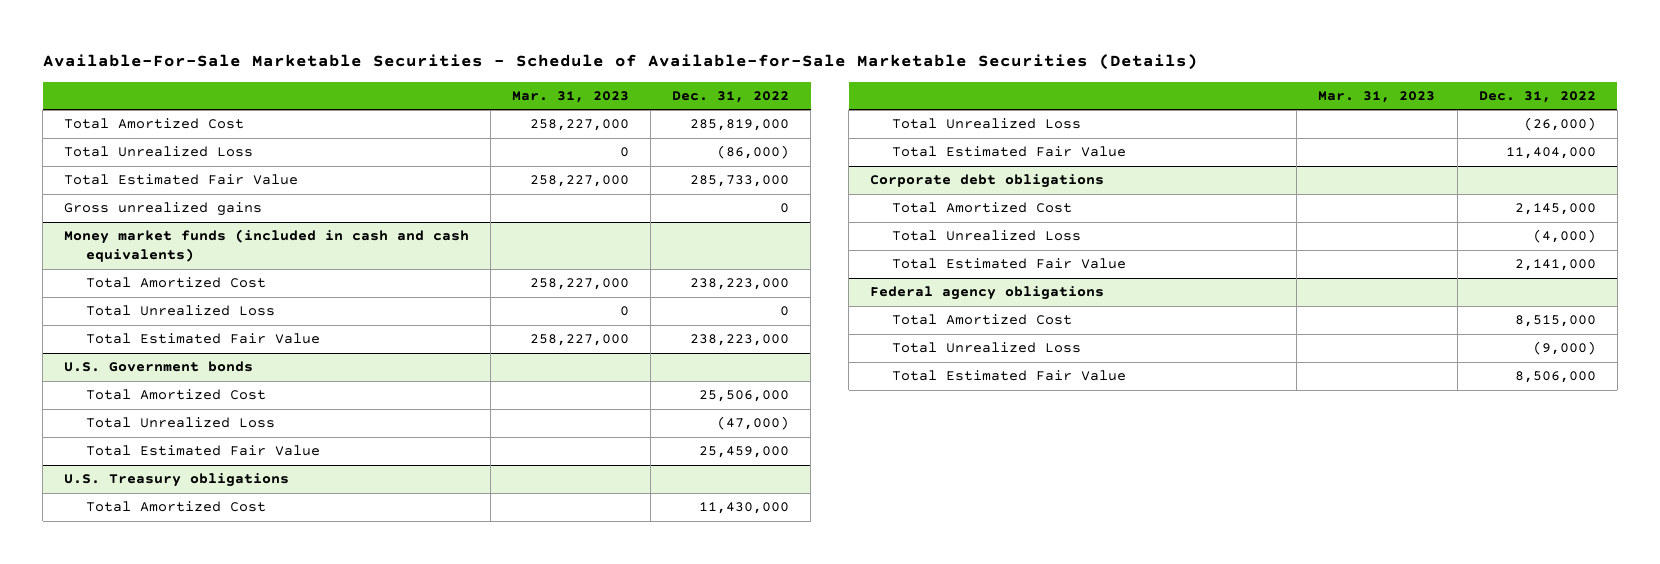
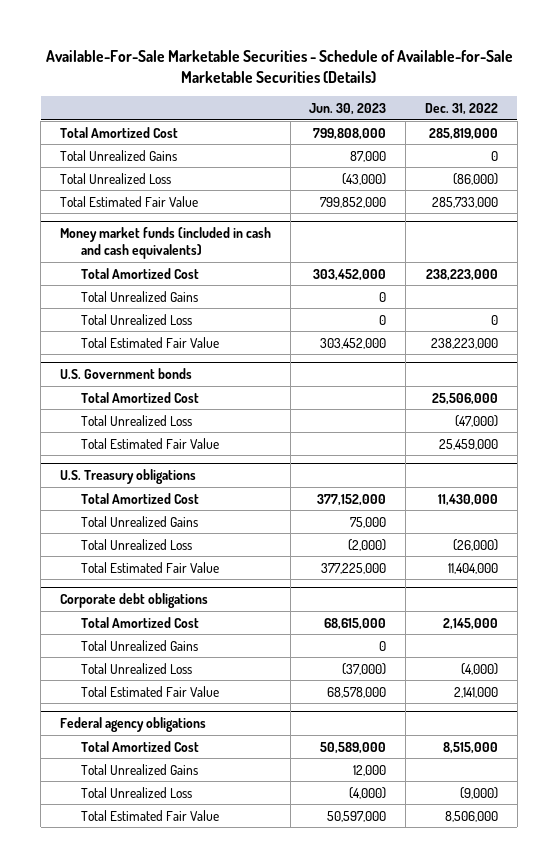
[512,90,630,103] Mar. 31, 2023 -> none
none -> [309,103,387,116] Jun. 30, 2023
none -> [59,149,177,161] Total Unrealized Gains
[64,202,263,217] Gross unrealized gains -> none
none -> [81,290,199,302] Total Unrealized Gains
none -> [81,515,199,527] Total Unrealized Gains
none -> [81,639,199,651] Total Unrealized Gains
none -> [81,763,199,775] Total Unrealized Gains

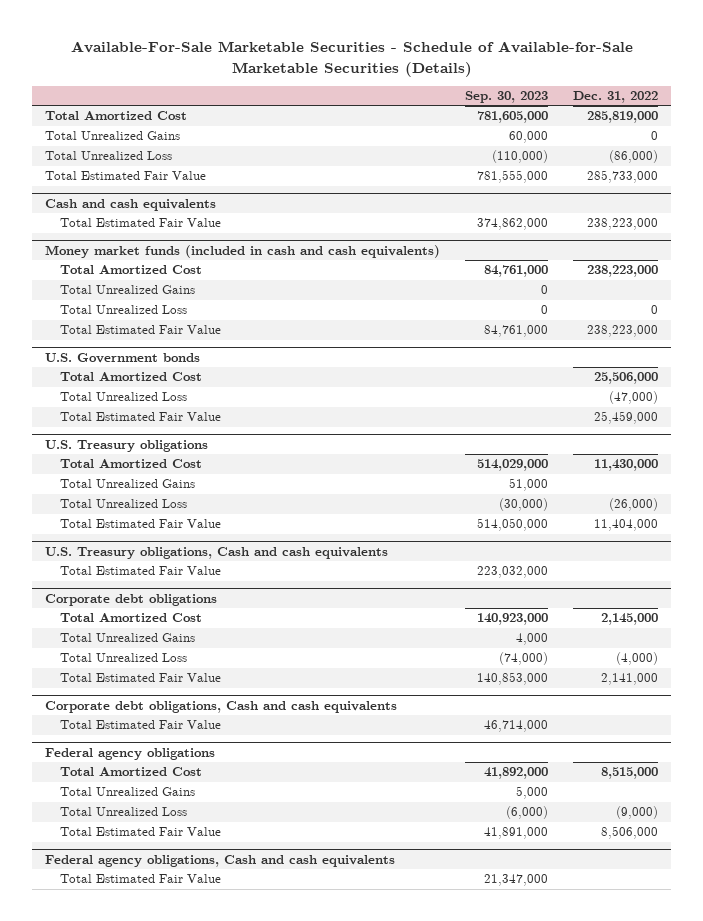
[309,103,387,116] Jun. 30, 2023 -> none
none -> [465,91,549,104] Sep. 30, 2023
none -> [44,199,216,212] Cash and cash equivalents
none -> [59,218,221,228] Total Estimated Fair Value
none -> [44,547,388,560] U.S. Treasury obligations, Cash and cash equivalents
none -> [59,566,221,576] Total Estimated Fair Value
none -> [44,701,397,714] Corporate debt obligations, Cash and cash equivalents
none -> [59,720,221,730] Total Estimated Fair Value
none -> [44,855,395,868] Federal agency obligations, Cash and cash equivalents
none -> [59,874,221,884] Total Estimated Fair Value

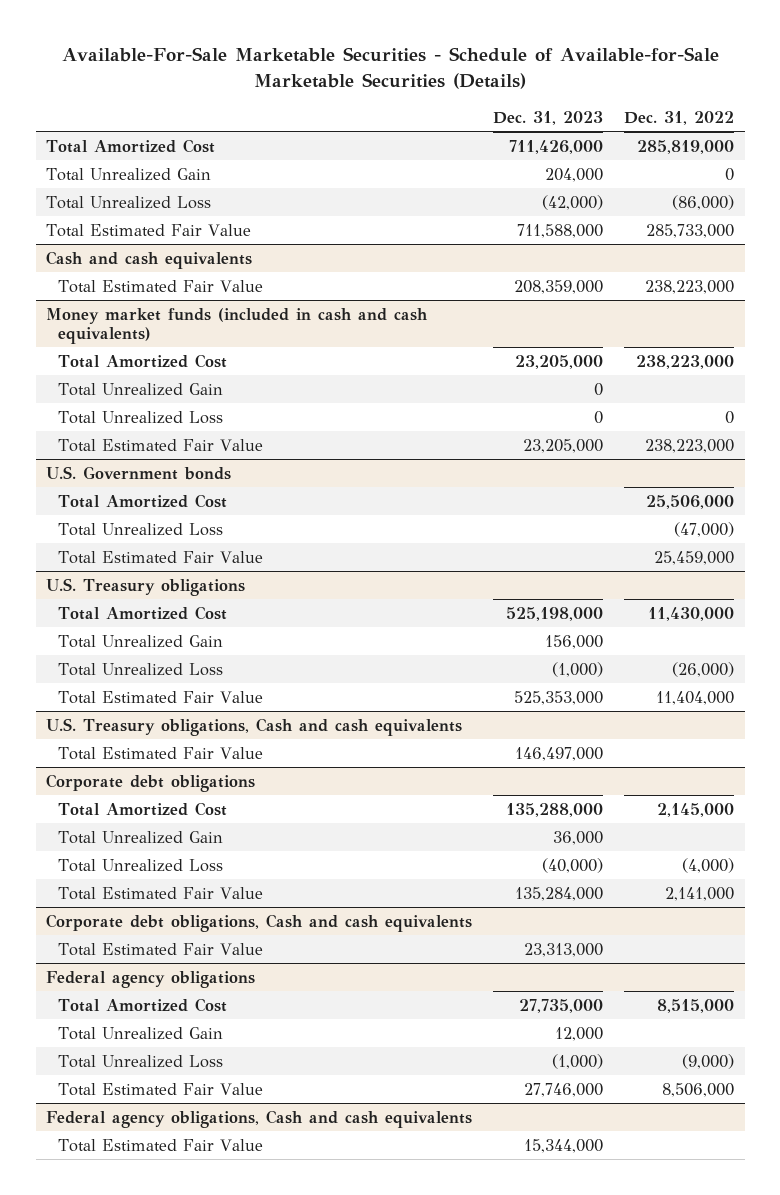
[465,91,549,104] Sep. 30, 2023 -> none
none -> [493,110,604,125] Dec. 31, 2023
[44,131,180,141] Total Unrealized Gains -> [46,167,212,181] Total Unrealized Gain
[59,285,195,295] Total Unrealized Gains -> [57,382,223,396] Total Unrealized Gain
[59,479,195,489] Total Unrealized Gains -> [57,634,223,648] Total Unrealized Gain
[59,633,195,643] Total Unrealized Gains -> [57,830,223,844] Total Unrealized Gain
[59,787,195,797] Total Unrealized Gains -> [57,1026,223,1040] Total Unrealized Gain

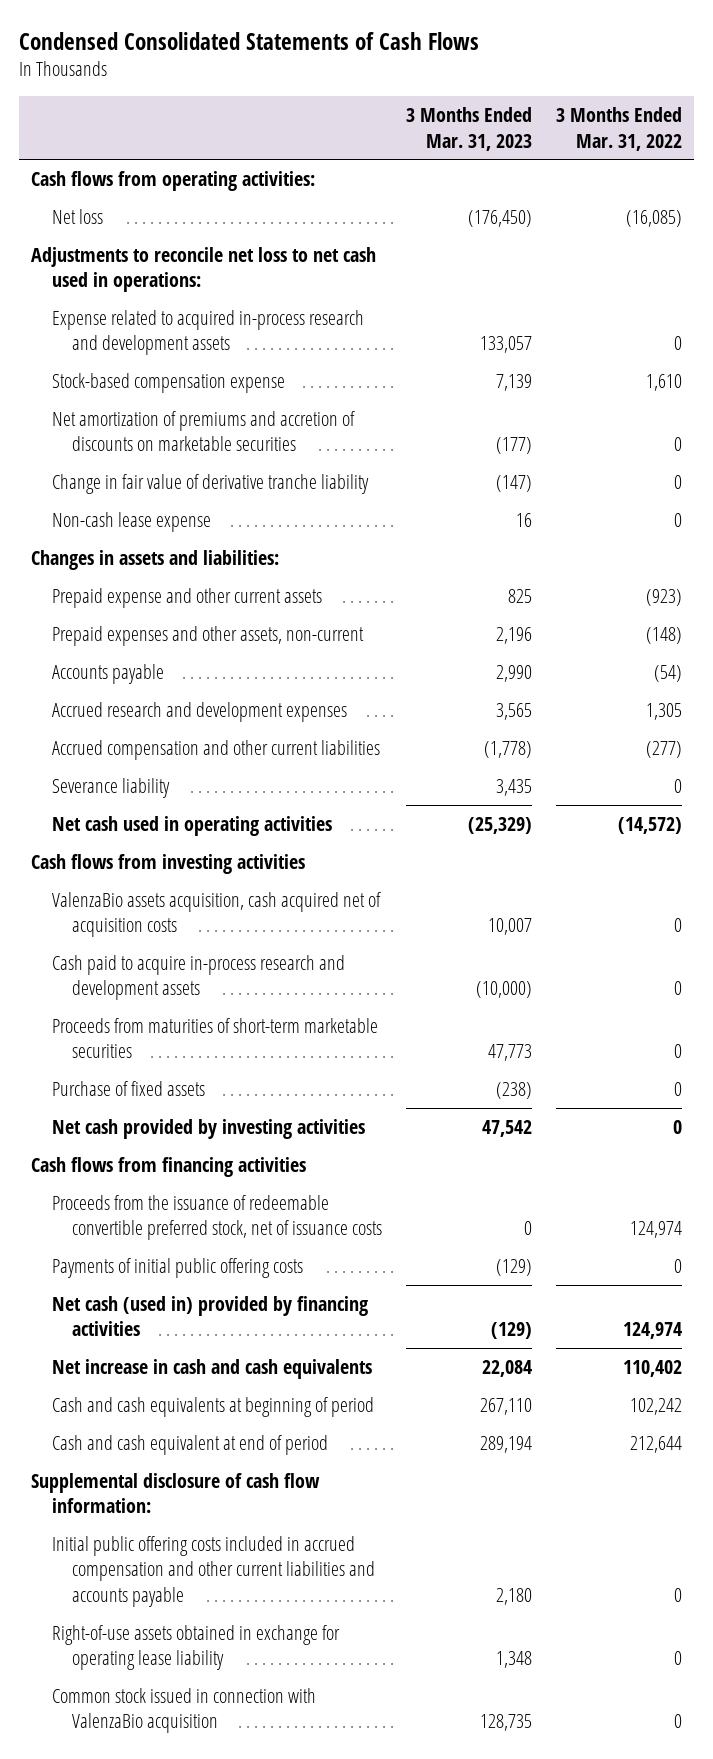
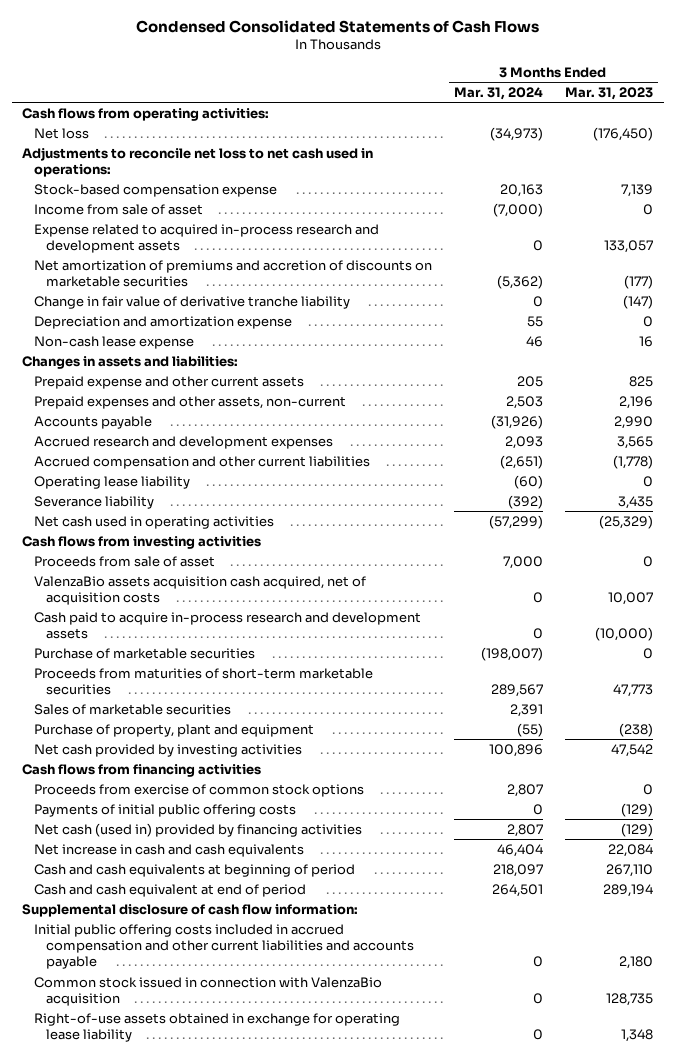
[556,107,683,151] 3 Months Ended Mar. 31, 2022 -> none
none -> [453,86,543,100] Mar. 31, 2024
none -> [34,203,204,215] Income from sale of asset
[51,309,364,356] Expense related to acquired in-process research and development assets -> [34,223,380,254] Expense related to acquired in-process research and development assets
none -> [34,315,293,329] Depreciation and amortization expense
none -> [34,475,191,489] Operating lease liability
none -> [34,555,216,567] Proceeds from sale of asset
[51,891,381,938] ValenzaBio assets acquisition, cash acquired net of acquisition costs -> [34,575,367,606] ValenzaBio assets acquisition cash acquired, net of acquisition costs
none -> [34,647,256,659] Purchase of marketable securities
none -> [34,703,232,715] Sales of marketable securities
[51,1080,205,1096] Purchase of fixed assets -> [34,723,315,737] Purchase of property, plant and equipment
[51,1194,383,1241] Proceeds from the issuance of redeemable convertible preferred stock, net of issuance costs -> none
none -> [34,783,365,797] Proceeds from exercise of common stock options
[51,1624,340,1671] Right-of-use assets obtained in exchange for operating lease liability -> [34,1012,401,1043] Right-of-use assets obtained in exchange for operating lease liability

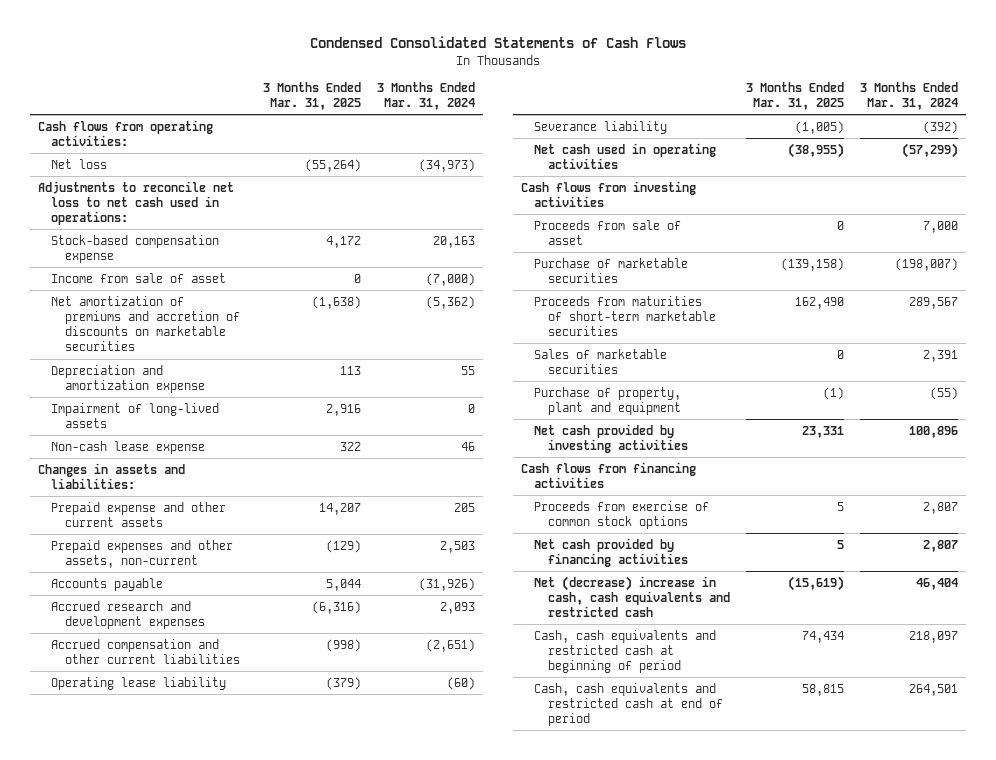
[564,86,653,100] Mar. 31, 2023 -> none
none -> [262,82,361,111] 3 Months Ended Mar. 31, 2025
[34,223,380,254] Expense related to acquired in-process research and development assets -> none
[34,295,351,309] Change in fair value of derivative tranche liability -> none
none -> [51,402,220,428] Impairment of long-lived assets
[34,575,367,606] ValenzaBio assets acquisition cash acquired, net of acquisition costs -> none
[34,611,422,640] Cash paid to acquire in-process research and development assets -> none
[34,803,297,817] Payments of initial public offering costs -> none
[22,903,359,917] Supplemental disclosure of cash flow information: -> none
[34,923,415,970] Initial public offering costs included in accrued compensation and other current liabilities and accounts payable -> none
[34,976,383,1007] Common stock issued in connection with ValenzaBio acquisition -> none
[34,1012,401,1043] Right-of-use assets obtained in exchange for operating lease liability -> none
[34,822,363,837] Net cash (used in) provided by financing activities -> [534,537,688,567] Net cash provided by financing activities
[34,843,305,857] Net increase in cash and cash equivalents -> [534,575,730,618] Net (decrease) increase in cash, cash equivalents and restricted cash
[34,863,356,877] Cash and cash equivalents at beginning of period -> [534,629,717,674] Cash, cash equivalents and restricted cash at beginning of period
[34,883,307,897] Cash and cash equivalent at end of period -> [534,682,723,727] Cash, cash equivalents and restricted cash at end of period

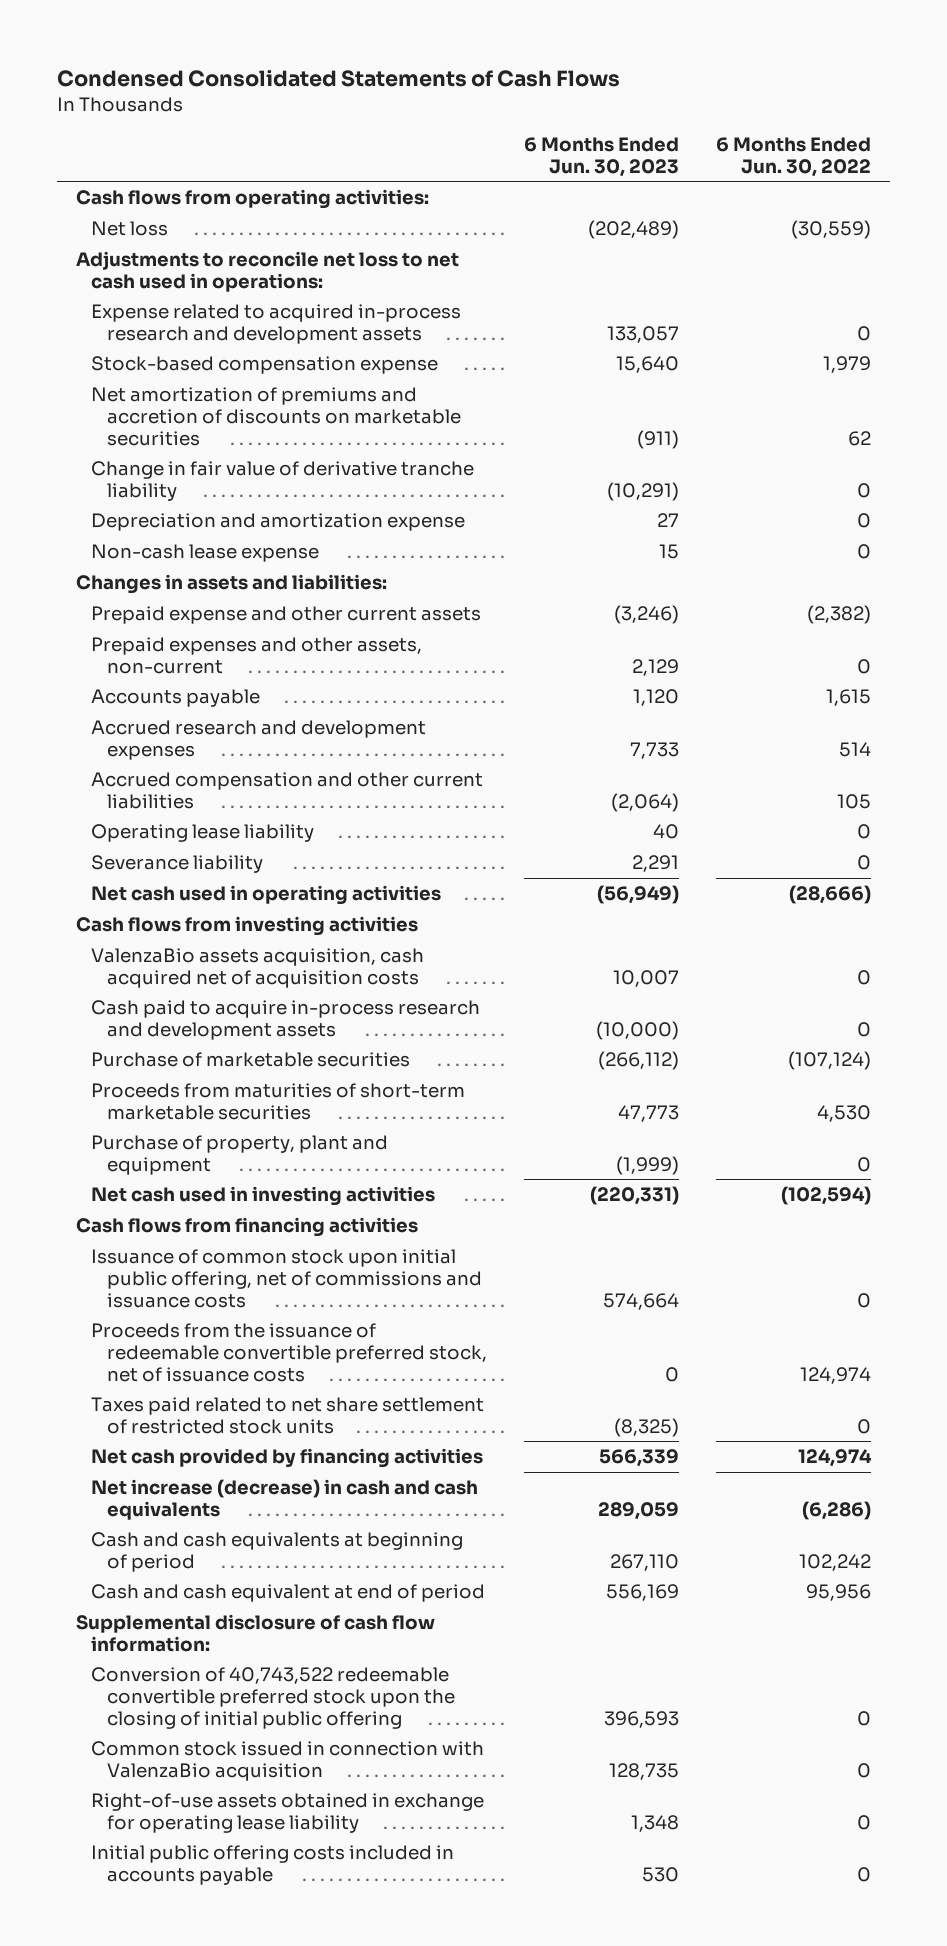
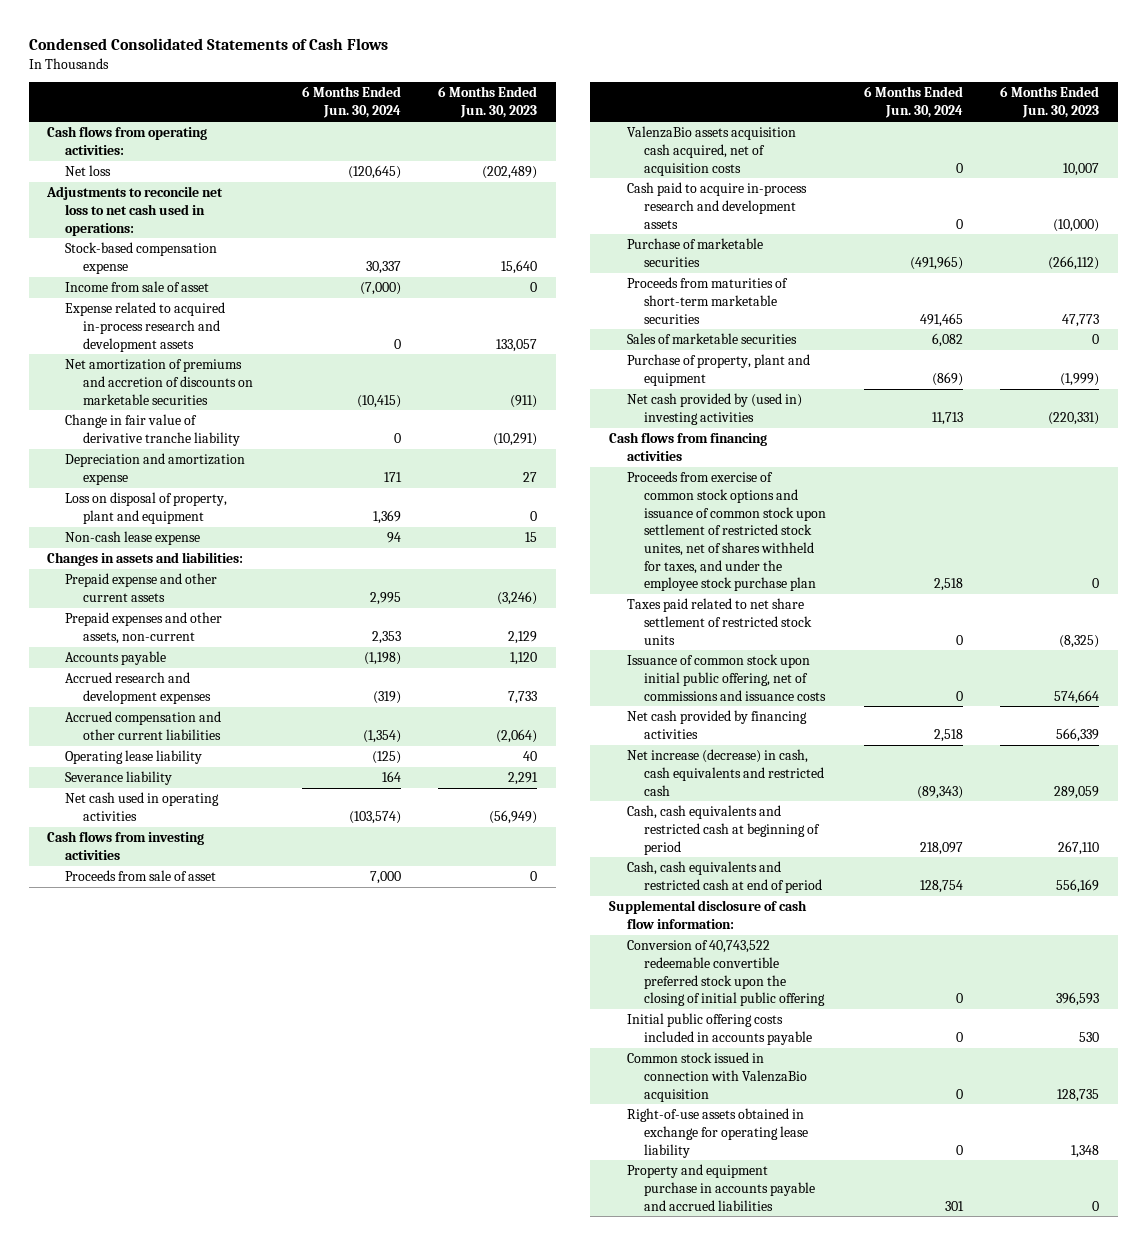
[715,137,871,177] 6 Months Ended Jun. 30, 2022 -> none
none -> [301,86,401,119] 6 Months Ended Jun. 30, 2024
none -> [65,281,210,293] Income from sale of asset
[91,304,462,344] Expense related to acquired in-process research and development assets -> [65,302,226,352] Expense related to acquired in-process research and development assets
none -> [65,492,228,524] Loss on disposal of property, plant and equipment
none -> [65,870,217,882] Proceeds from sale of asset
[91,948,425,988] ValenzaBio assets acquisition, cash acquired net of acquisition costs -> [626,126,796,176] ValenzaBio assets acquisition cash acquired, net of acquisition costs
none -> [626,333,797,345] Sales of marketable securities
[91,1186,436,1207] Net cash used in investing activities -> [626,393,802,425] Net cash provided by (used in) investing activities
[91,1323,487,1382] Proceeds from the issuance of redeemable convertible preferred stock, net of issuance costs -> none
none -> [626,471,827,592] Proceeds from exercise of common stock options and issuance of common stock upon settlement of restricted stock unites, net of shares withheld for taxes, and under the employee stock purchase plan
[91,1249,482,1308] Issuance of common stock upon initial public offering, net of commissions and issuance costs -> [626,654,827,701] Issuance of common stock upon initial public offering, net of commissions and issuance costs
[91,1479,479,1520] Net increase (decrease) in cash and cash equivalents -> [626,749,825,796] Net increase (decrease) in cash, cash equivalents and restricted cash
[91,1532,464,1572] Cash and cash equivalents at beginning of period -> [626,805,821,855] Cash, cash equivalents and restricted cash at beginning of period
[91,1584,486,1603] Cash and cash equivalent at end of period -> [626,861,823,893] Cash, cash equivalents and restricted cash at end of period
[91,1845,455,1885] Initial public offering costs included in accounts payable -> [626,1013,813,1045] Initial public offering costs included in accounts payable
none -> [626,1164,816,1211] Property and equipment purchase in accounts payable and accrued liabilities

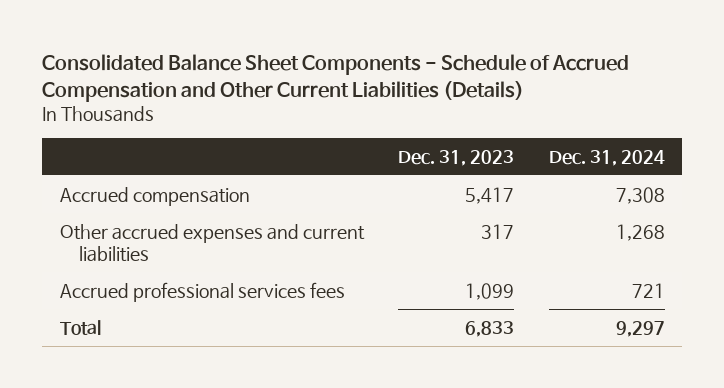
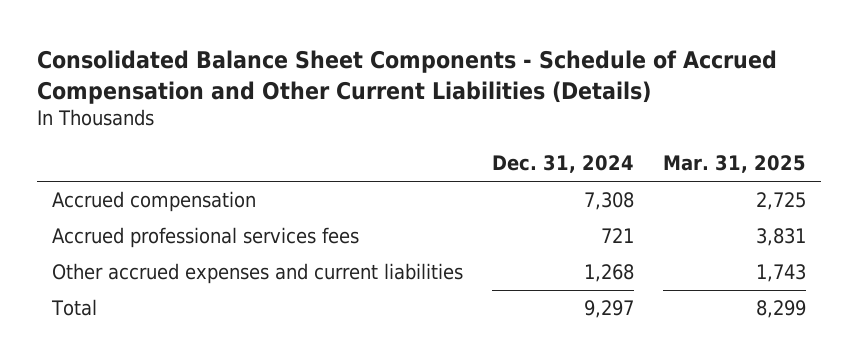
[398,149,515,166] Dec. 31, 2023 -> none
none -> [663,155,807,174] Mar. 31, 2025
[59,223,365,263] Other accrued expenses and current liabilities -> [51,263,463,285] Other accrued expenses and current liabilities

